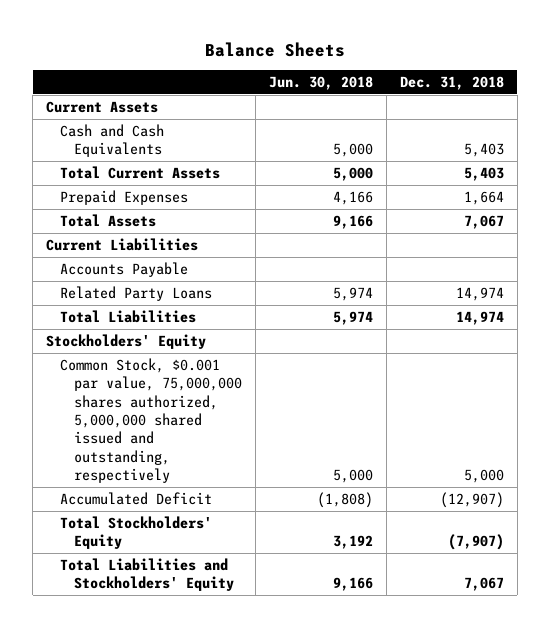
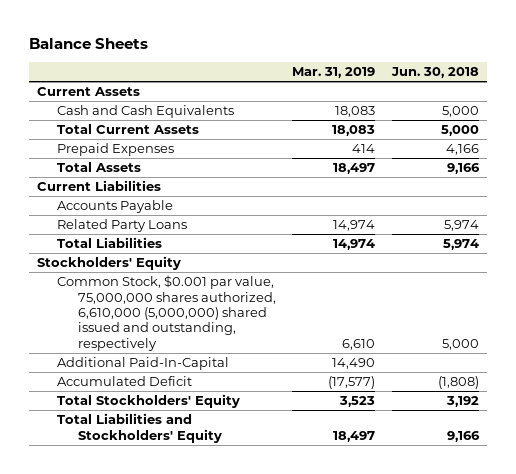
[399,76,504,91] Dec. 31, 2018 -> none
none -> [292,66,376,78] Mar. 31, 2019
[59,357,242,483] Common Stock, $0.001 par value, 75,000,000 shares authorized, 5,000,000 shared issued and outstanding, respectively -> [57,275,276,351] Common Stock, $0.001 par value, 75,000,000 shares authorized, 6,610,000 (5,000,000) shared issued and outstanding, respectively
none -> [57,357,230,371] Additional Paid-In-Capital

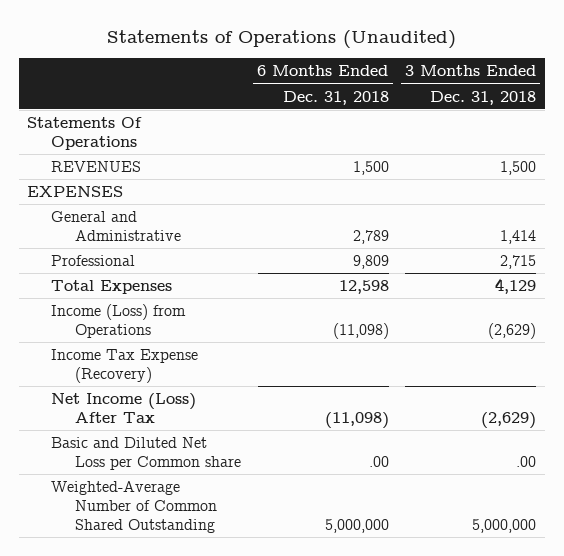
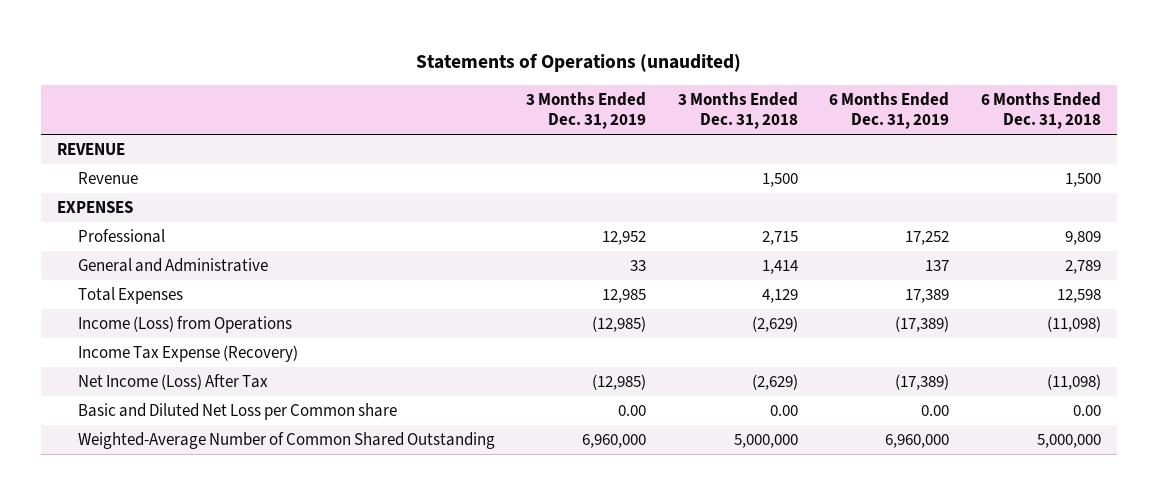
[106,30,456,50] Statements of Operations (Unaudited) -> [415,52,741,72] Statements of Operations (unaudited)
none -> [526,92,647,130] 3 Months Ended Dec. 31, 2019
none -> [829,92,950,130] 6 Months Ended Dec. 31, 2019
[27,116,143,150] Statements Of Operations -> none
none -> [56,143,125,156] REVENUE
[51,160,142,172] REVENUES -> [77,172,138,185] Revenue
[51,210,181,241] General and Administrative -> [77,258,268,273] General and Administrative
[368,455,389,467] .00 -> [1072,405,1101,417] 0.00
[516,455,537,467] .00 -> [769,405,798,417] 0.00

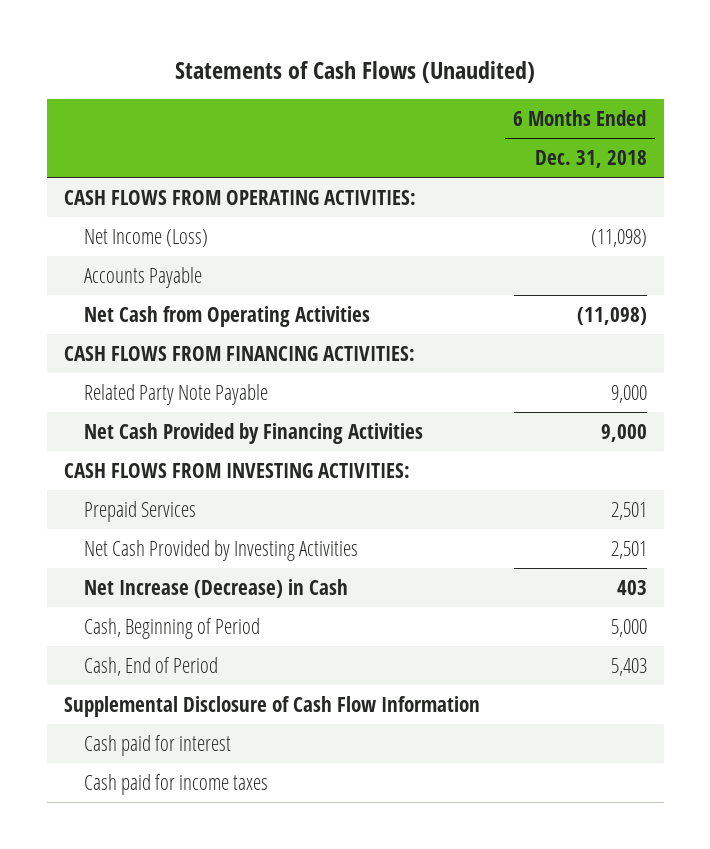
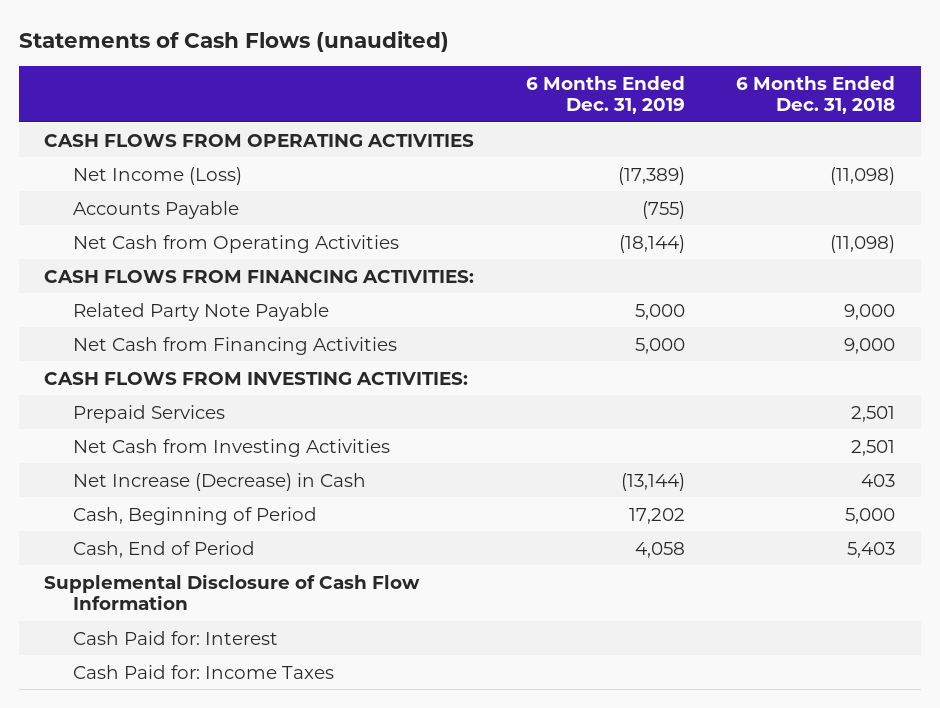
[175,60,536,83] Statements of Cash Flows (Unaudited) -> [18,30,449,52] Statements of Cash Flows (unaudited)
none -> [525,75,685,115] 6 Months Ended Dec. 31, 2019
[63,189,416,205] CASH FLOWS FROM OPERATING ACTIVITIES: -> [44,133,475,147] CASH FLOWS FROM OPERATING ACTIVITIES
[84,422,424,444] Net Cash Provided by Financing Activities -> [72,336,397,355] Net Cash from Financing Activities
[84,539,359,561] Net Cash Provided by Investing Activities -> [72,438,390,457] Net Cash from Investing Activities
[84,734,232,756] Cash paid for interest -> [72,630,278,645] Cash Paid for: Interest
[84,773,269,795] Cash paid for income taxes -> [72,664,334,679] Cash Paid for: Income Taxes

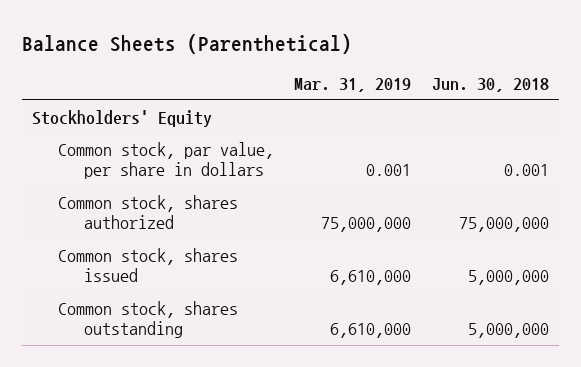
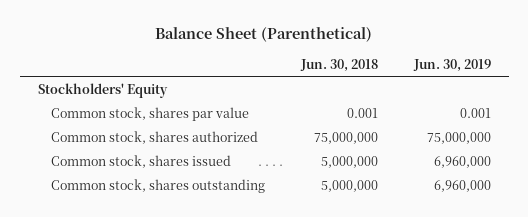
[21,33,352,54] Balance Sheets (Parenthetical) -> [155,27,373,43] Balance Sheet (Parenthetical)
[294,78,412,93] Mar. 31, 2019 -> none
none -> [412,58,491,72] Jun. 30, 2019
[58,141,275,180] Common stock, par value, per share in dollars -> [51,106,250,121] Common stock, shares par value

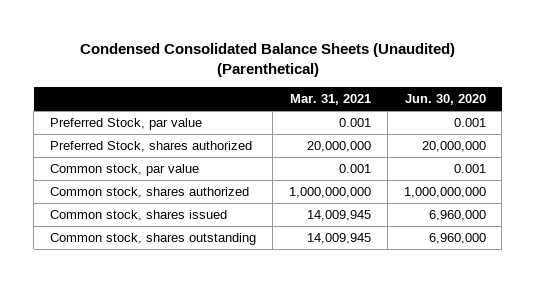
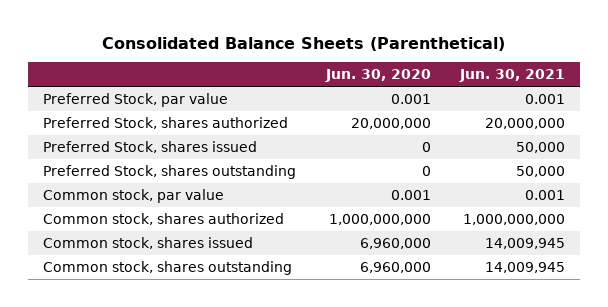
[79,43,455,78] Condensed Consolidated Balance Sheets (Unaudited) (Parenthetical) -> [102,36,506,51] Consolidated Balance Sheets (Parenthetical)
[289,94,371,106] Mar. 31, 2021 -> none
none -> [459,69,566,83] Jun. 30, 2021
none -> [42,140,257,153] Preferred Stock, shares issued
none -> [42,164,296,179] Preferred Stock, shares outstanding

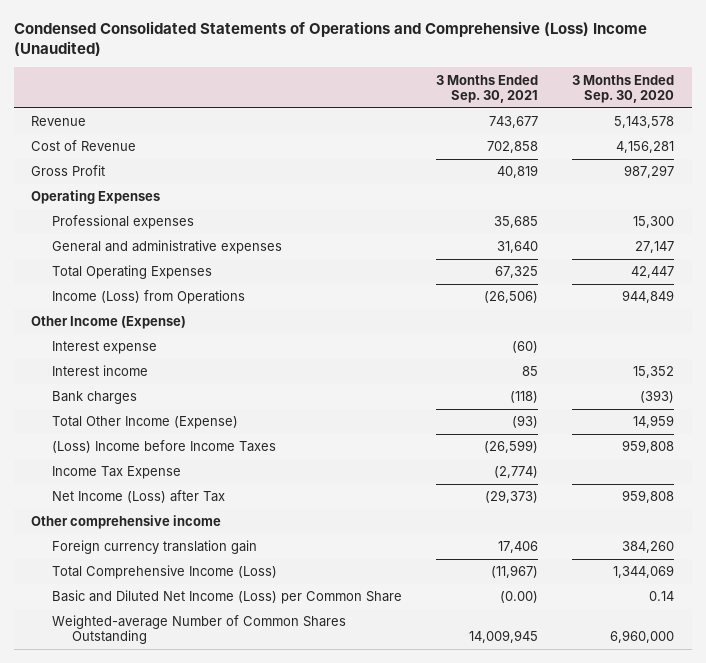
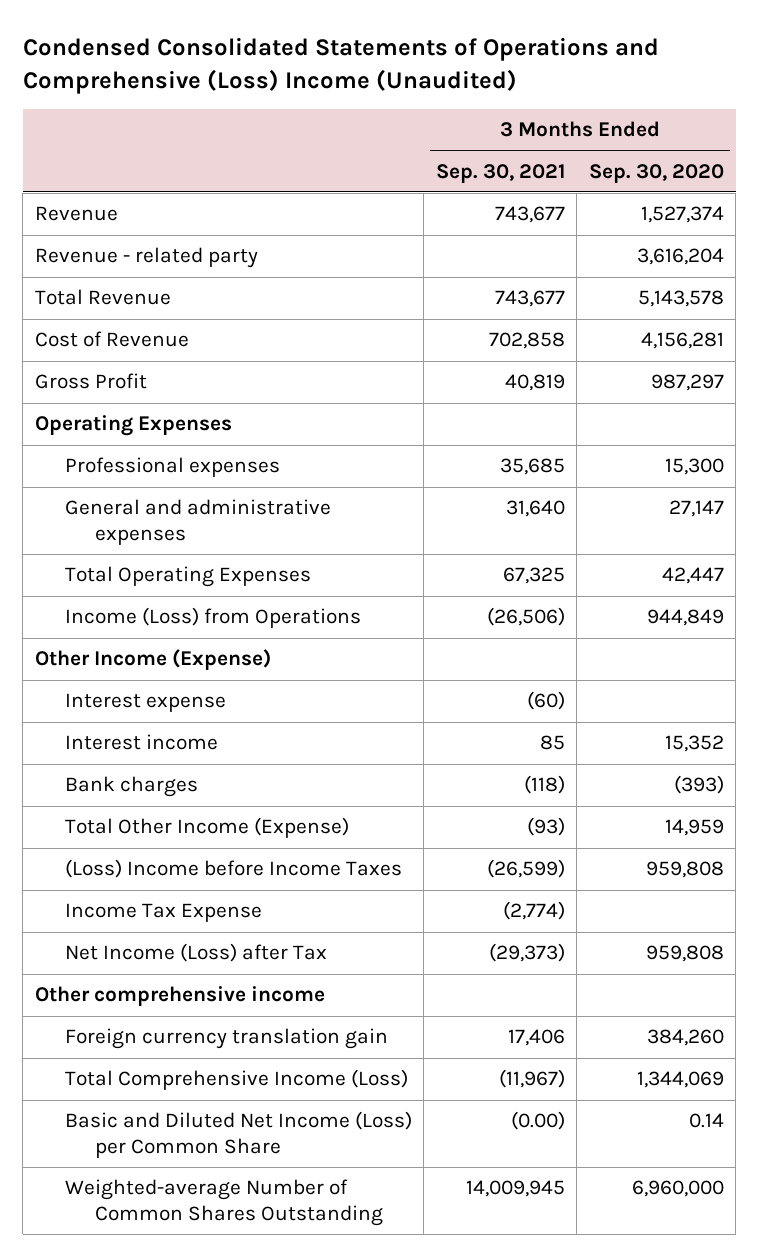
[614,116,675,129] 5,143,578 -> [640,206,724,224] 1,527,374
none -> [34,247,258,269] Revenue - related party
none -> [34,289,171,306] Total Revenue

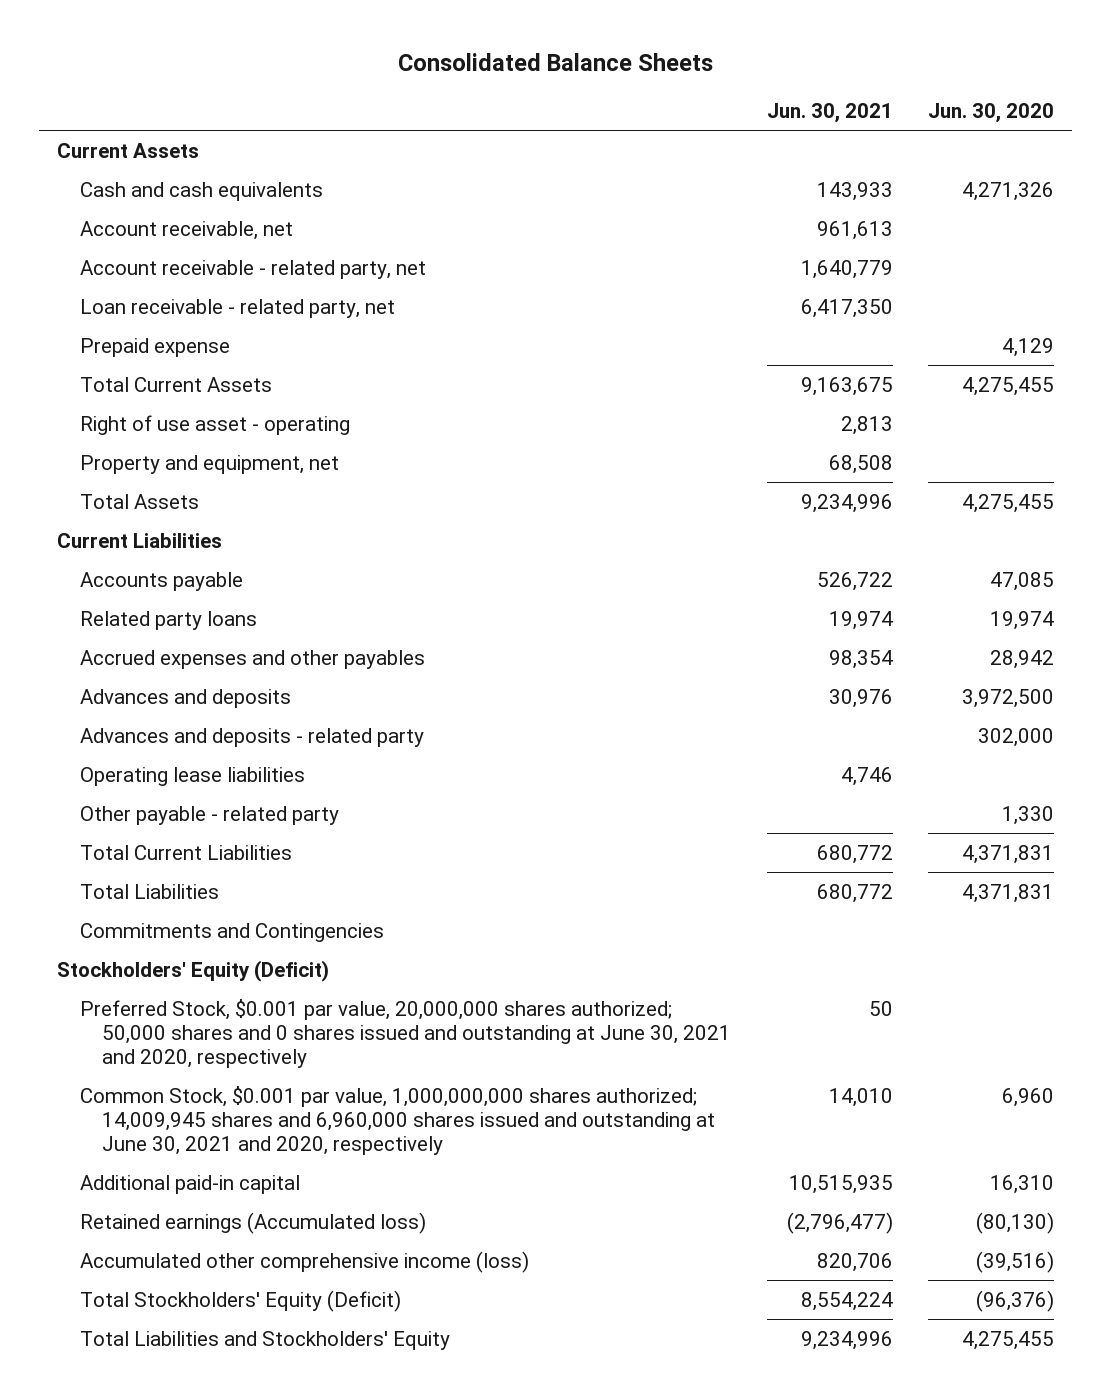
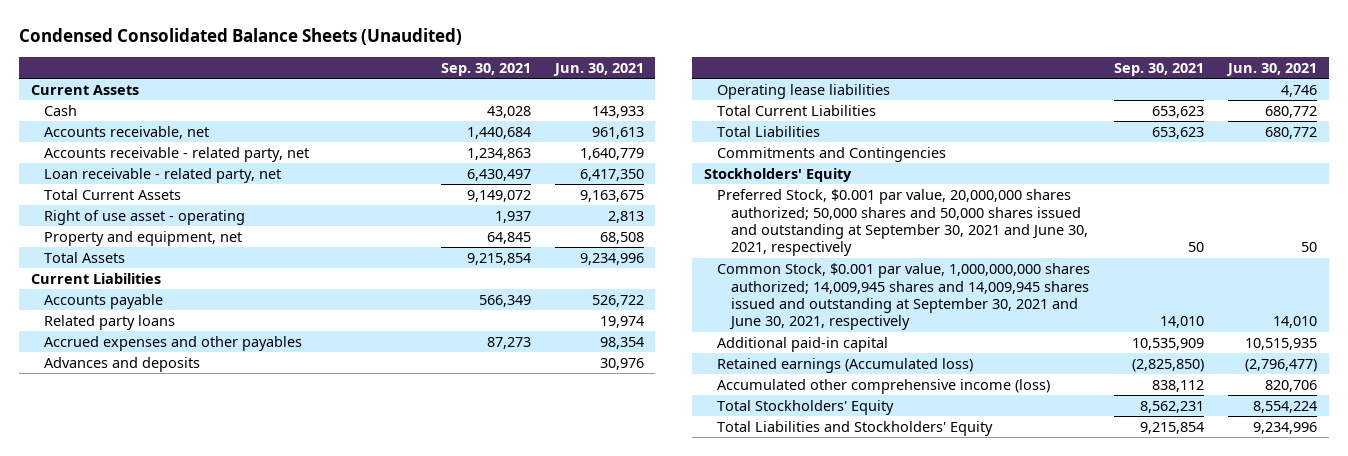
[397,52,713,71] Consolidated Balance Sheets -> [18,27,462,45] Condensed Consolidated Balance Sheets (Unaudited)
[928,103,1055,124] Jun. 30, 2020 -> none
none -> [440,62,531,76] Sep. 30, 2021
[79,181,323,201] Cash and cash equivalents -> [44,105,78,117] Cash
[79,220,293,240] Account receivable, net -> [44,126,210,140] Accounts receivable, net
[79,259,426,279] Account receivable - related party, net -> [44,147,310,163] Accounts receivable - related party, net
[79,337,230,357] Prepaid expense -> none
[79,727,424,747] Advances and deposits - related party -> none
[79,805,339,825] Other payable - related party -> none
[56,959,329,982] Stockholders' Equity (Deficit) -> [704,168,853,183] Stockholders' Equity
[79,998,732,1068] Preferred Stock, $0.001 par value, 20,000,000 shares authorized; 50,000 shares and 0 shares issued and outstanding at June 30, 2021 and 2020, respectively -> [717,189,1088,257] Preferred Stock, $0.001 par value, 20,000,000 shares authorized; 50,000 shares and 50,000 shares issued and outstanding at September 30, 2021 and June 30, 2021, respectively
[79,1085,716,1155] Common Stock, $0.001 par value, 1,000,000,000 shares authorized; 14,009,945 shares and 6,960,000 shares issued and outstanding at June 30, 2021 and 2020, respectively -> [717,263,1091,331] Common Stock, $0.001 par value, 1,000,000,000 shares authorized; 14,009,945 shares and 14,009,945 shares issued and outstanding at September 30, 2021 and June 30, 2021, respectively
[79,1289,401,1312] Total Stockholders' Equity (Deficit) -> [717,400,895,416] Total Stockholders' Equity

